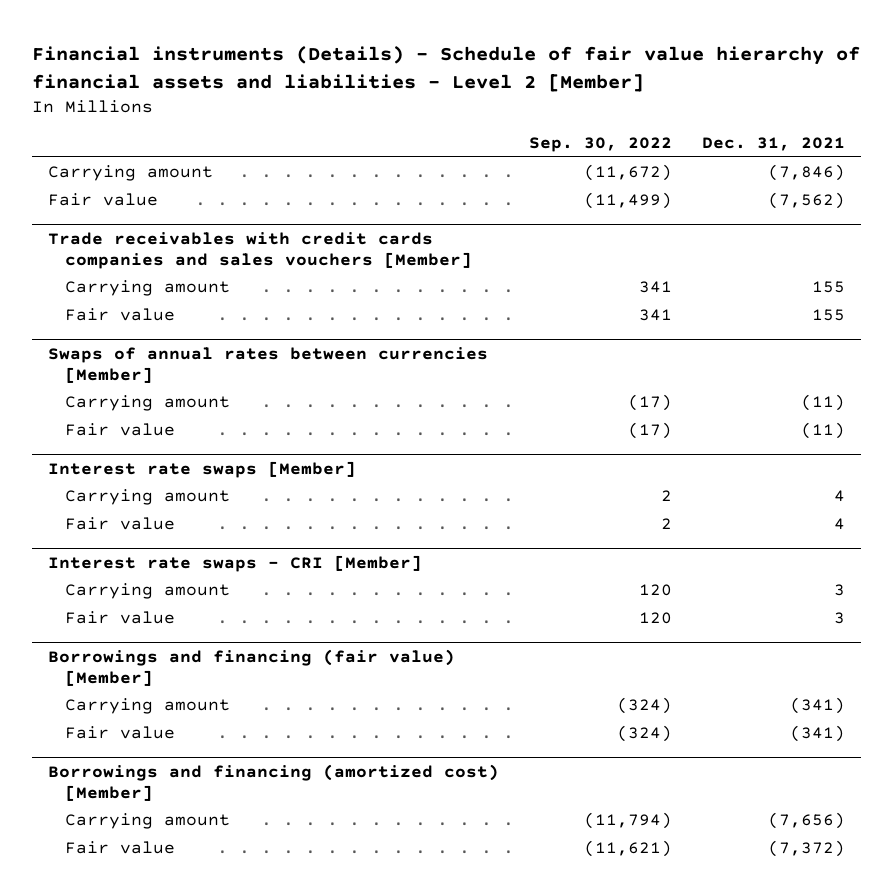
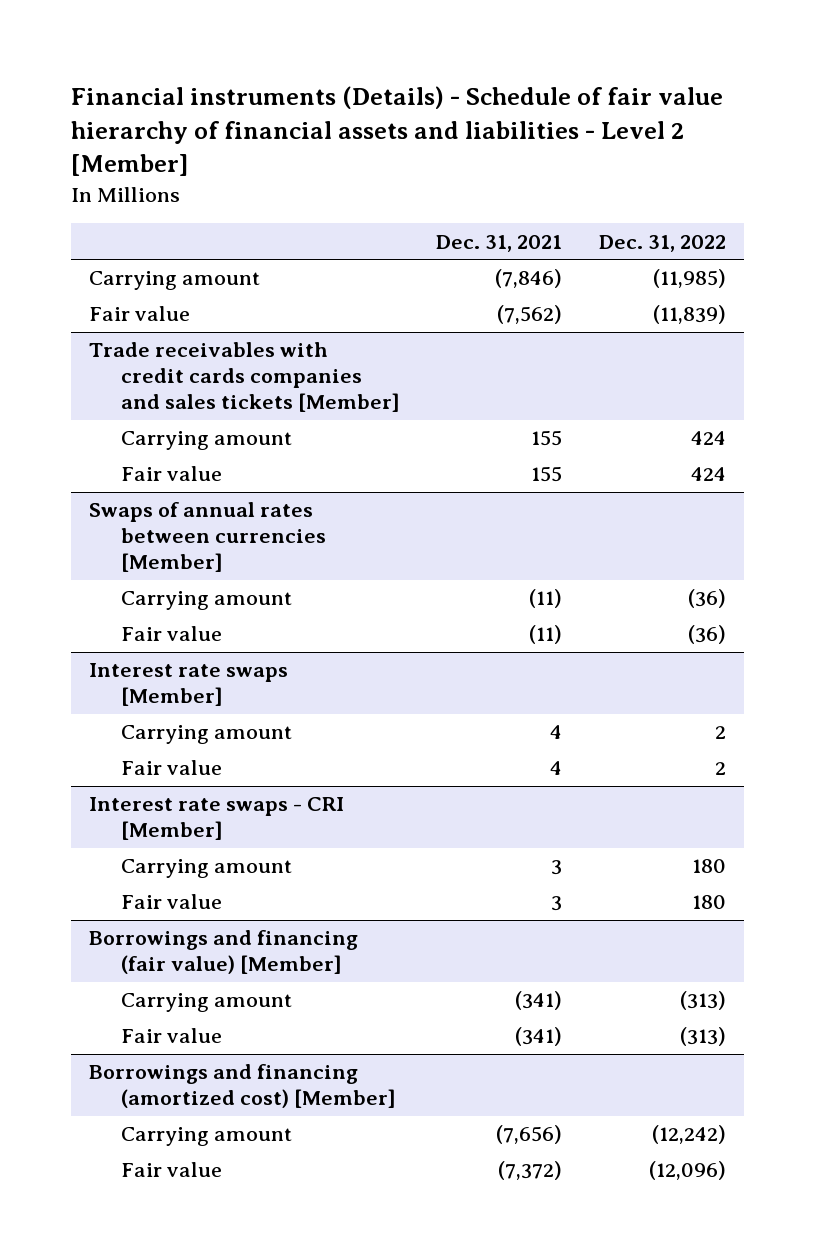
[529,137,673,153] Sep. 30, 2022 -> none
none -> [598,234,726,252] Dec. 31, 2022
[47,231,472,269] Trade receivables with credit cards companies and sales vouchers [Member] -> [89,342,401,413] Trade receivables with credit cards companies and sales tickets [Member]

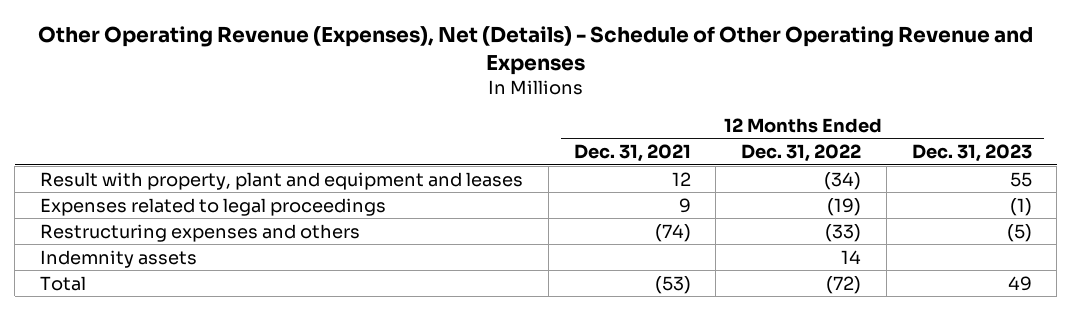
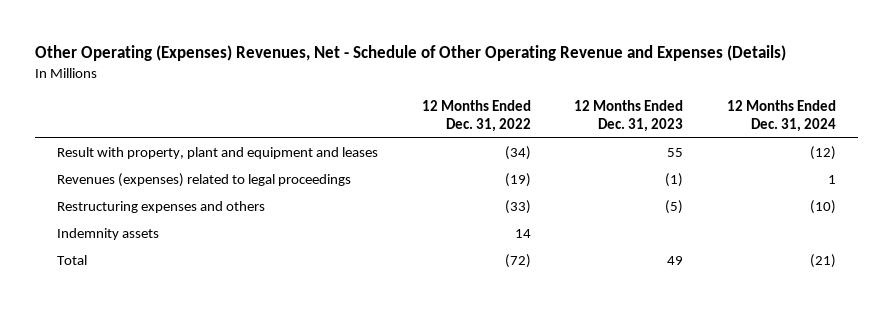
[37,26,1033,76] Other Operating Revenue (Expenses), Net (Details) - Schedule of Other Operating Revenue and Expenses -> [35,44,787,61] Other Operating (Expenses) Revenues, Net - Schedule of Other Operating Revenue and Expenses (Details)
[573,144,691,163] Dec. 31, 2021 -> none
none -> [727,99,837,132] 12 Months Ended Dec. 31, 2024
[40,197,387,216] Expenses related to legal proceedings -> [57,173,352,188] Revenues (expenses) related to legal proceedings

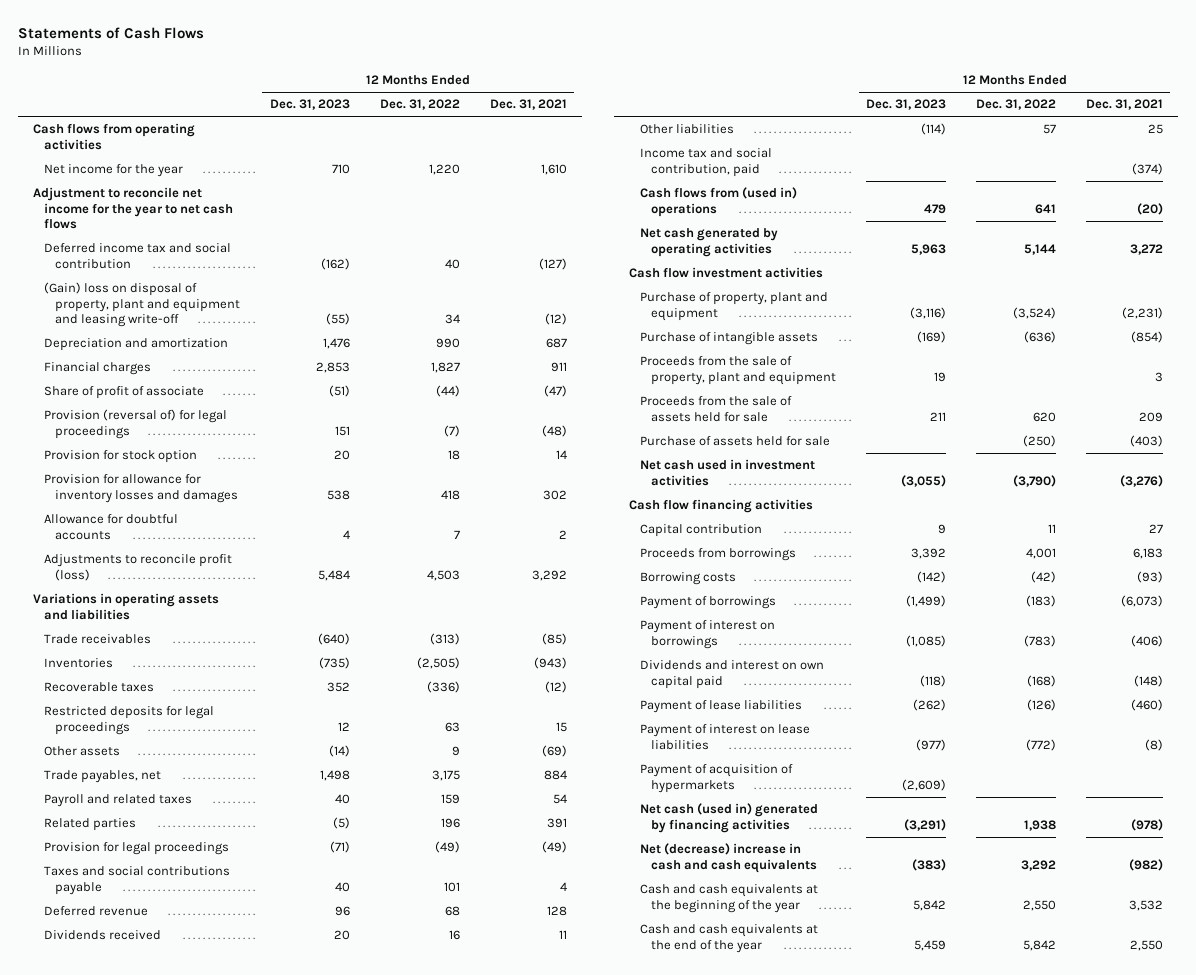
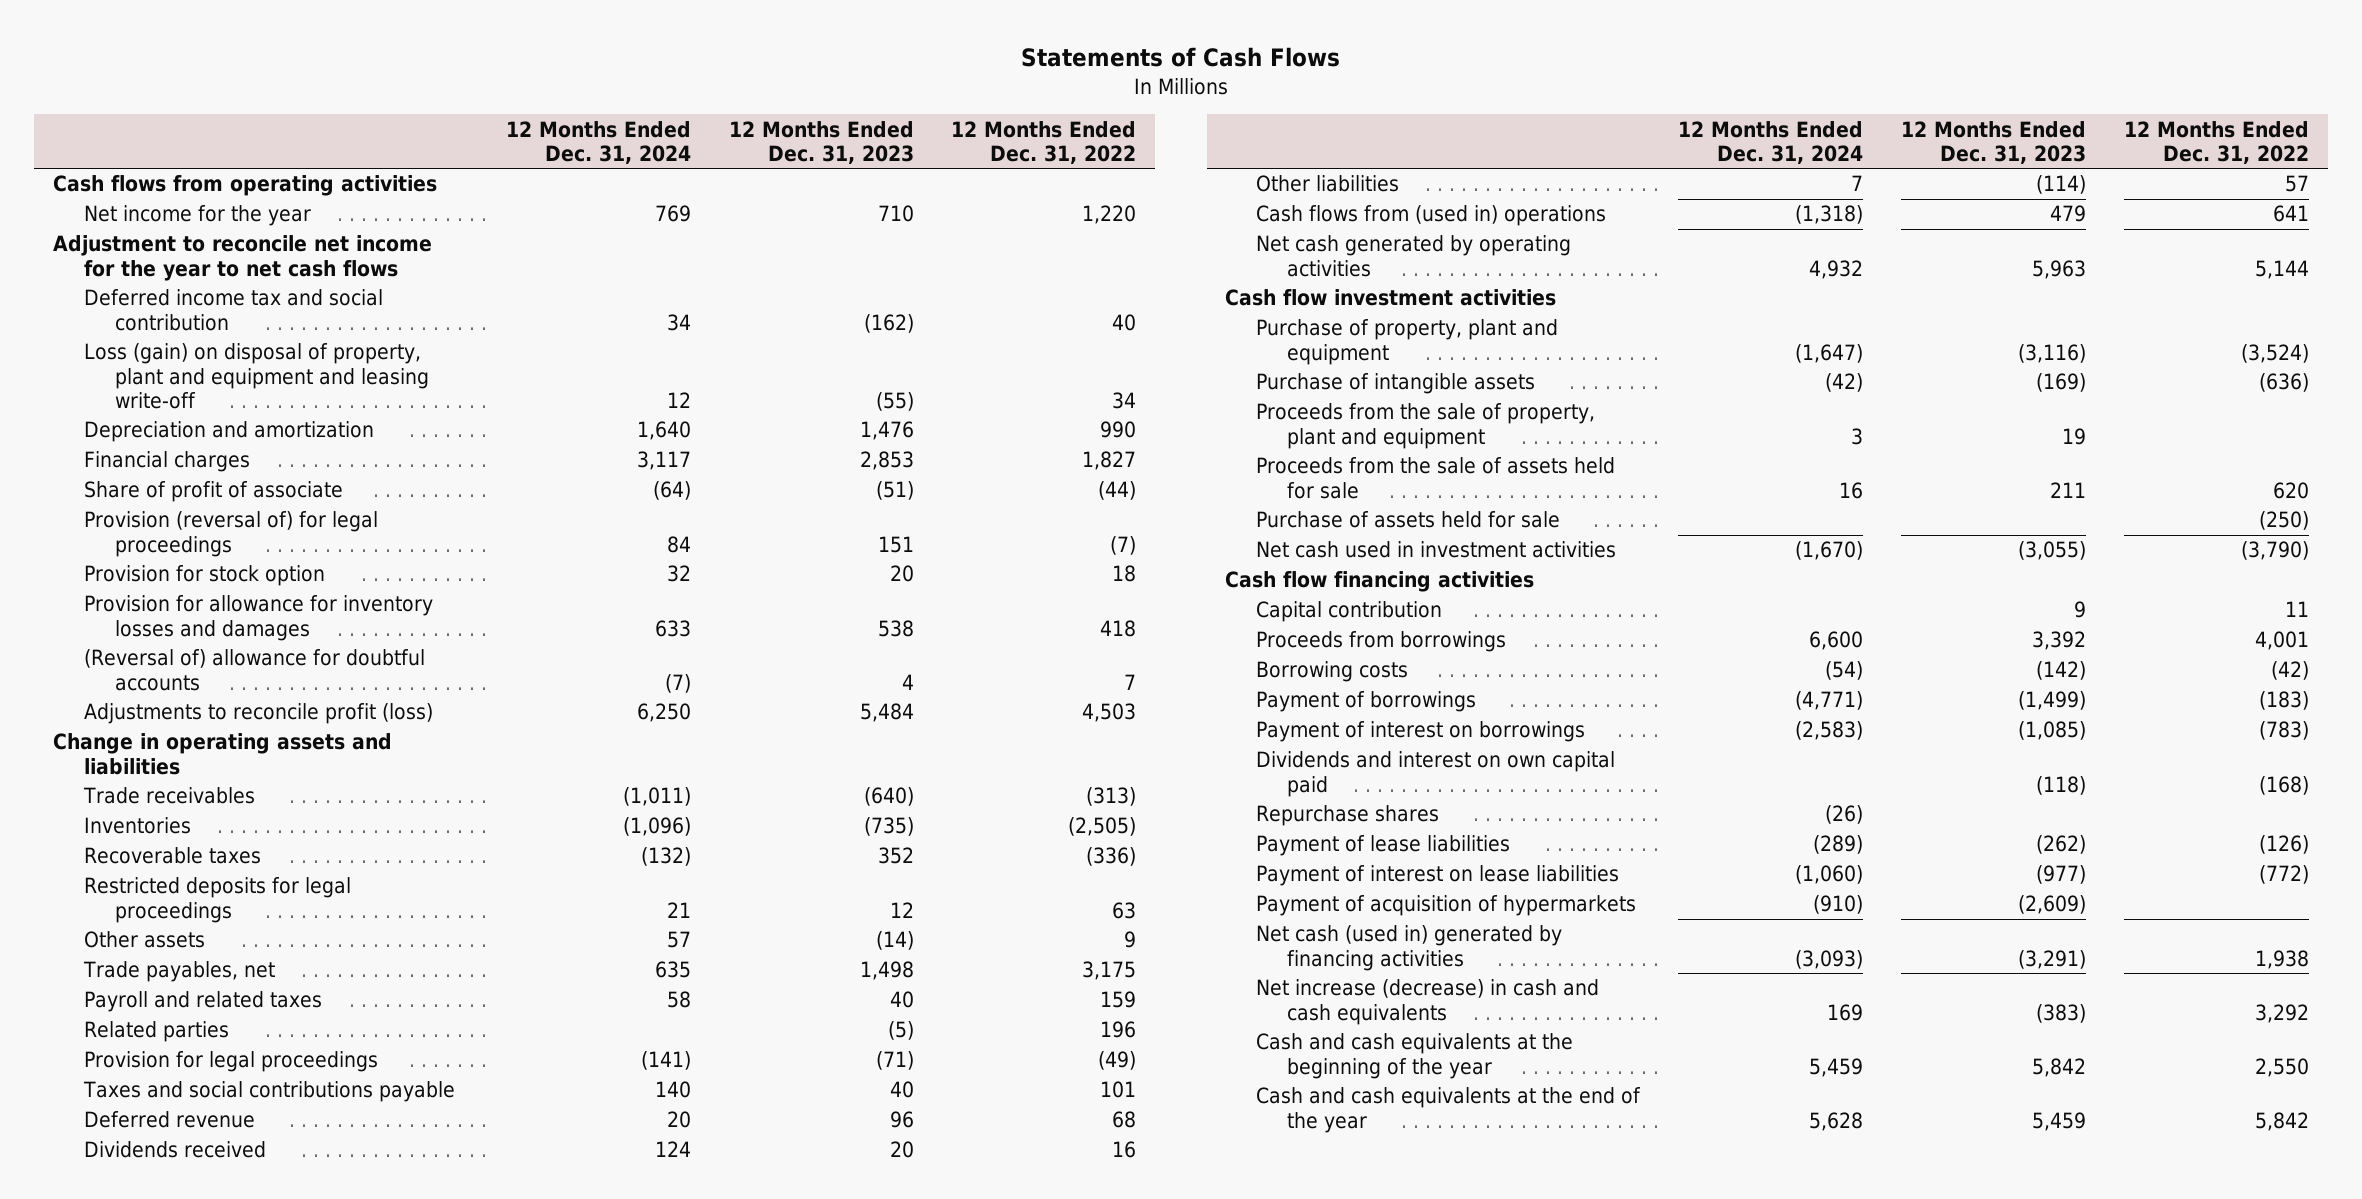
[489,99,567,111] Dec. 31, 2021 -> none
none -> [505,120,691,164] 12 Months Ended Dec. 31, 2024
[43,282,241,328] (Gain) loss on disposal of property, plant and equipment and leasing write-off -> [83,343,429,409] Loss (gain) on disposal of property, plant and equipment and leasing write-off
[43,514,178,540] Allowance for doubtful accounts -> [83,649,425,691] (Reversal of) allowance for doubtful accounts
[32,593,219,620] Variations in operating assets and liabilities -> [53,733,393,775] Change in operating assets and liabilities
[640,148,773,177] Income tax and social contribution, paid -> none
none -> [1256,805,1440,827] Repurchase shares
[640,843,818,873] Net (decrease) increase in cash and cash equivalents -> [1256,979,1600,1025] Net increase (decrease) in cash and cash equivalents

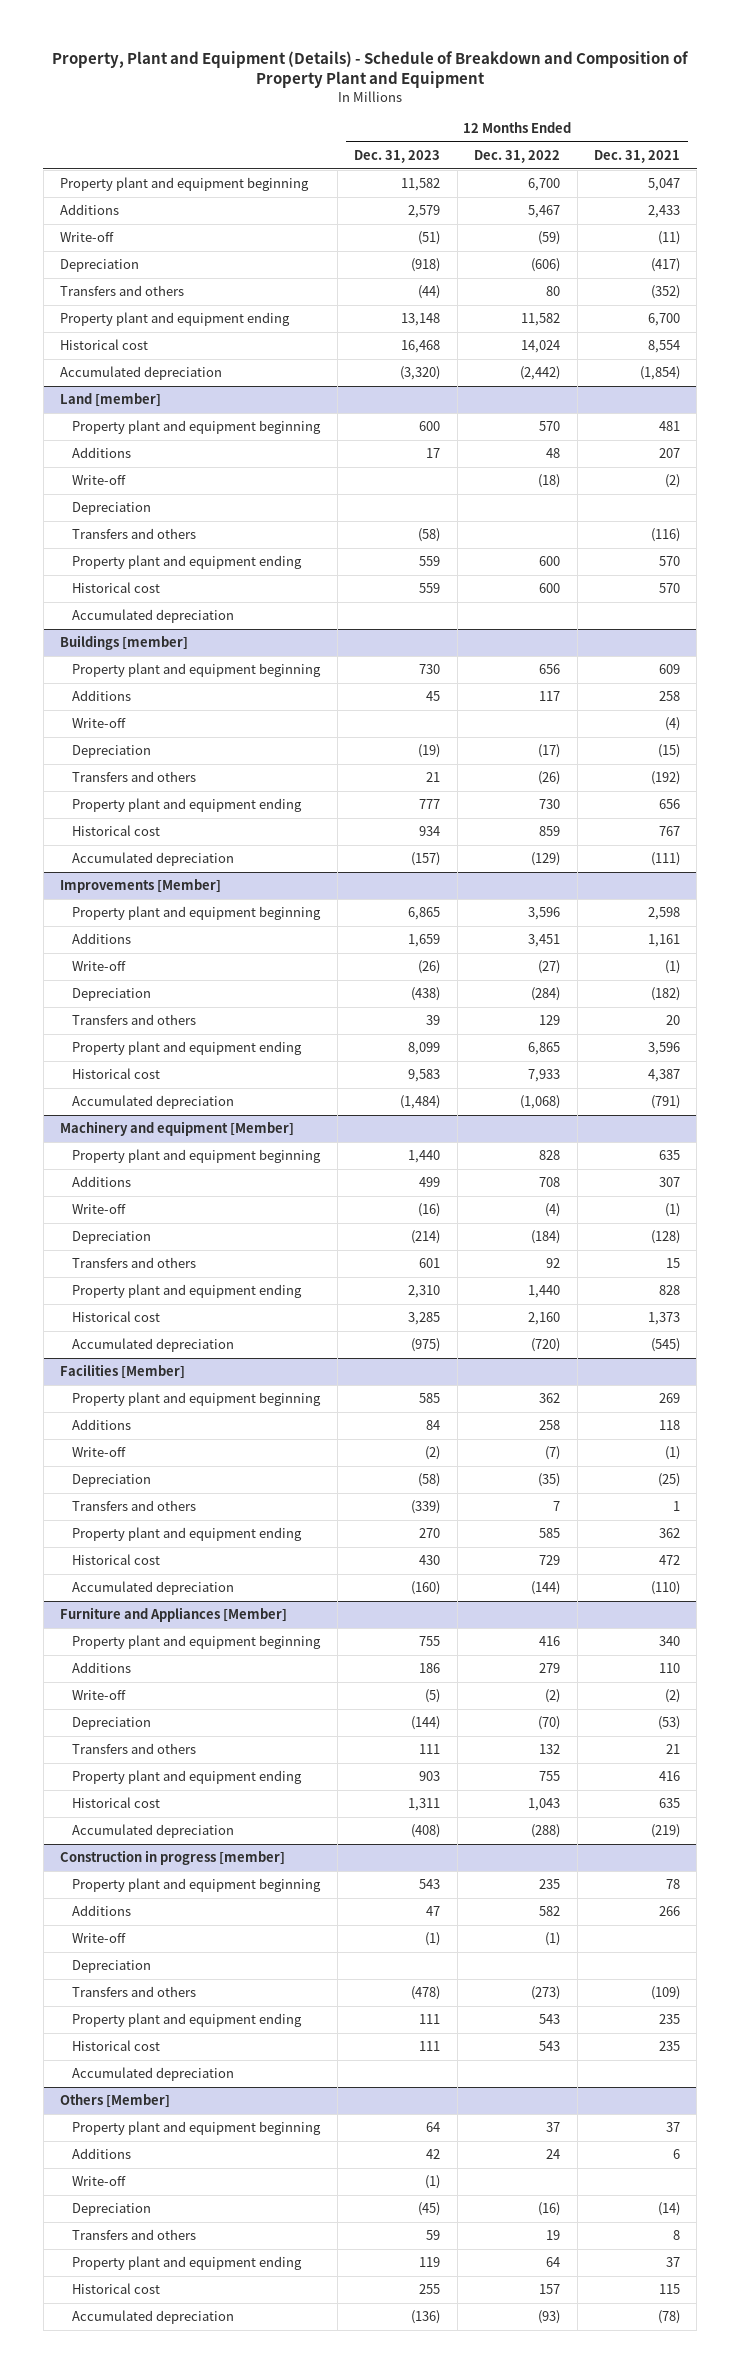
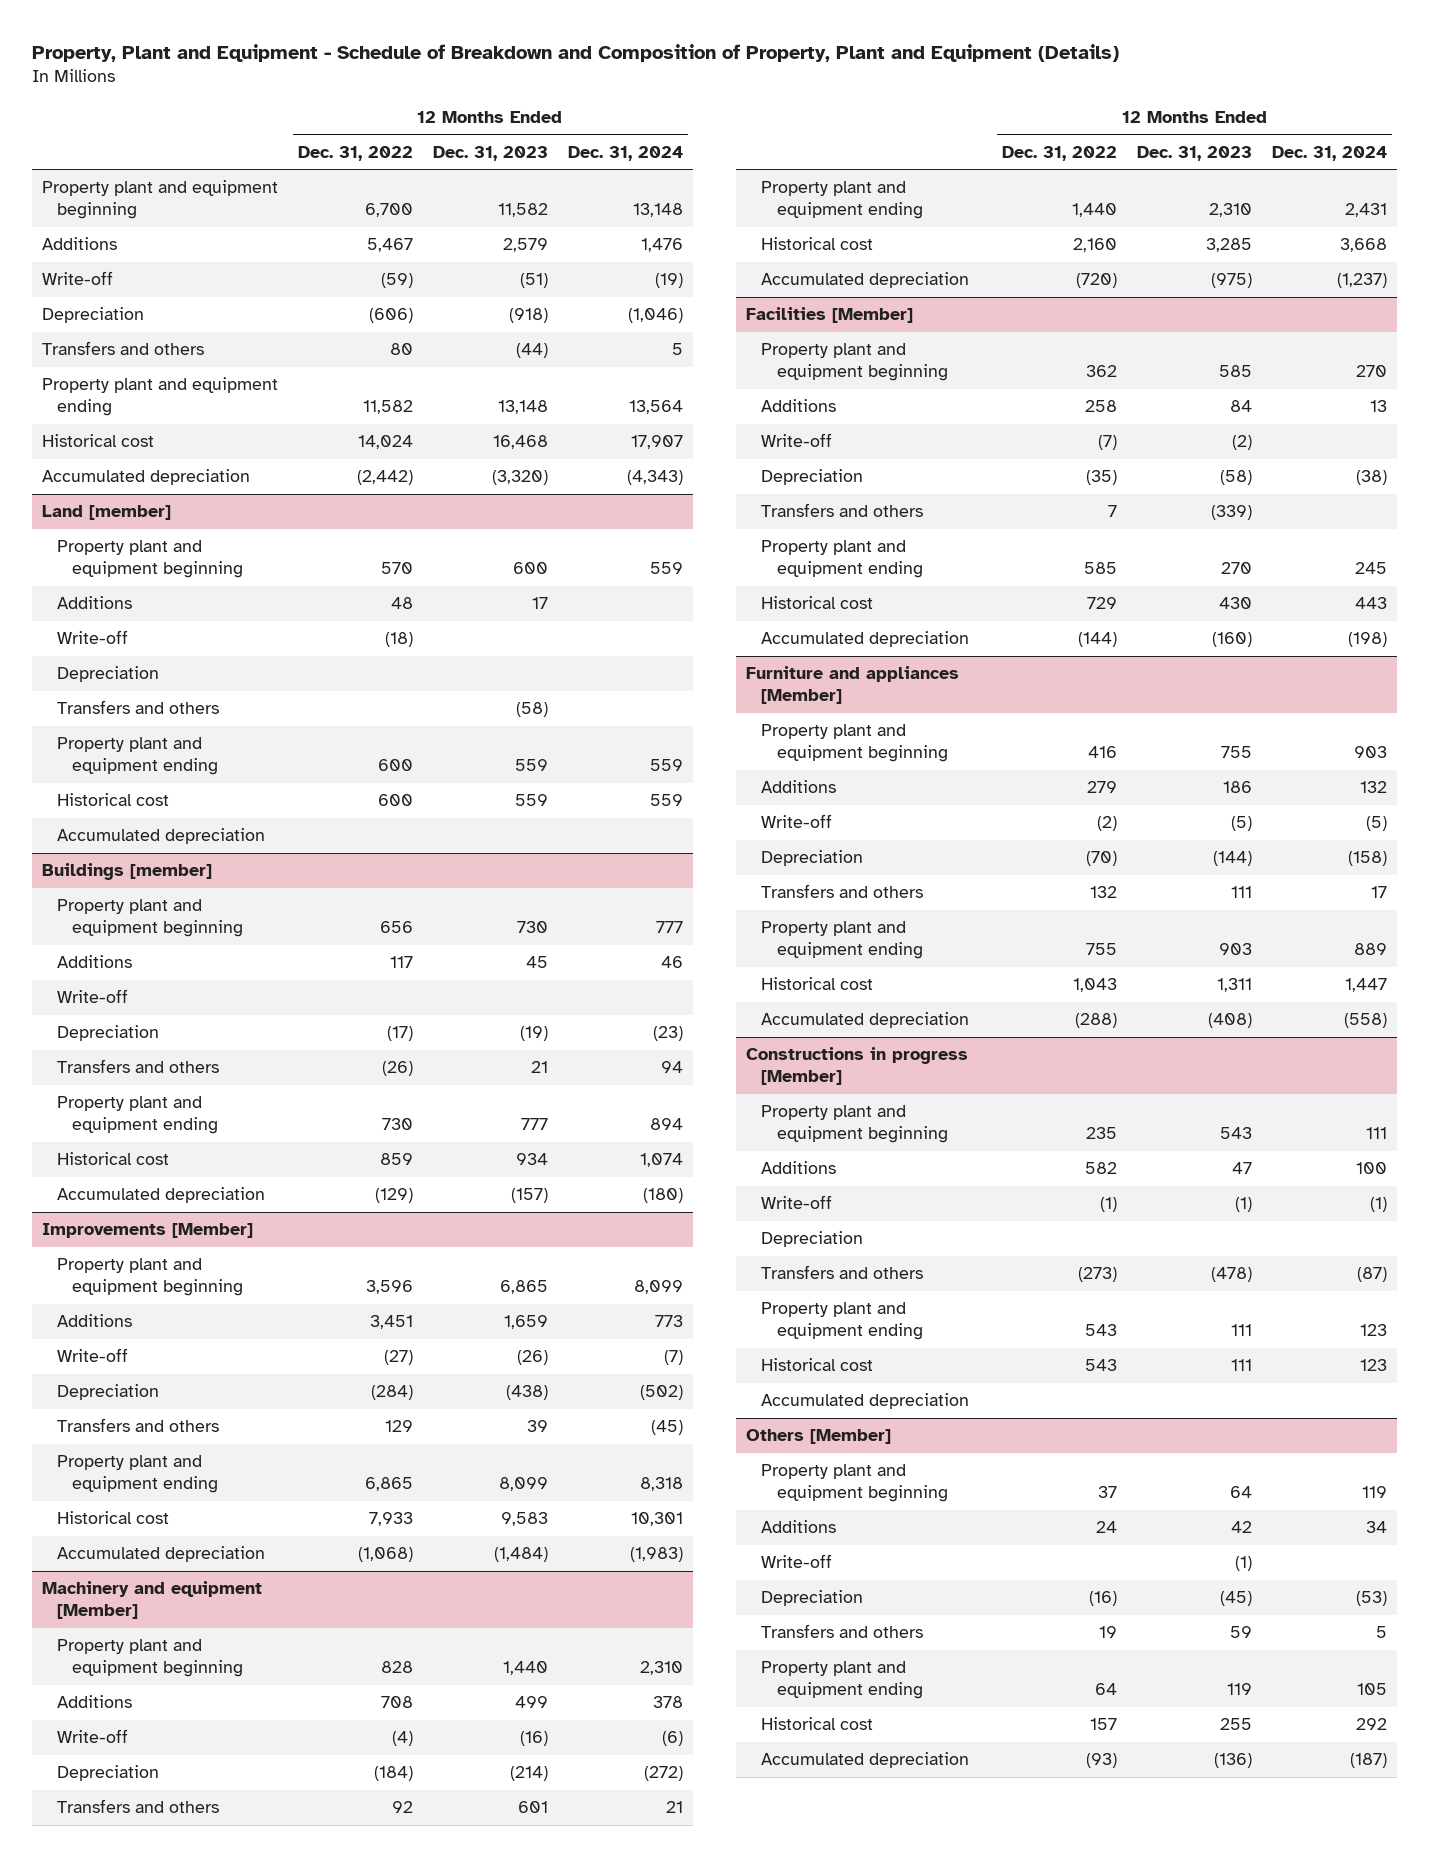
[52,50,690,89] Property, Plant and Equipment (Details) - Schedule of Breakdown and Composition of Property Plant and Equipment -> [31,43,1119,62] Property, Plant and Equipment - Schedule of Breakdown and Composition of Property, Plant and Equipment (Details)
[594,150,681,164] Dec. 31, 2021 -> none
none -> [567,145,683,161] Dec. 31, 2024
[60,1607,288,1623] Furniture and Appliances [Member] -> [746,666,960,705] Furniture and appliances [Member]
[60,1850,286,1866] Construction in progress [member] -> [746,1047,969,1086] Constructions in progress [Member]

